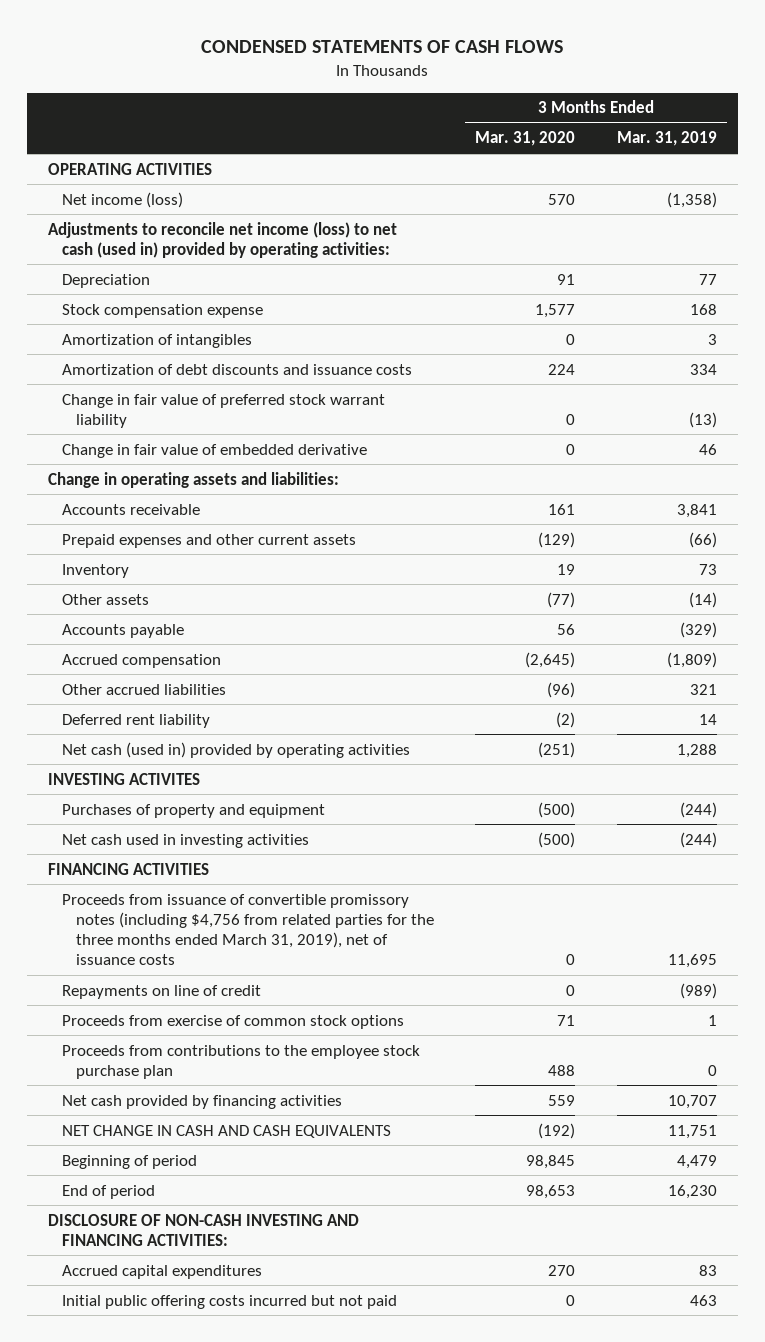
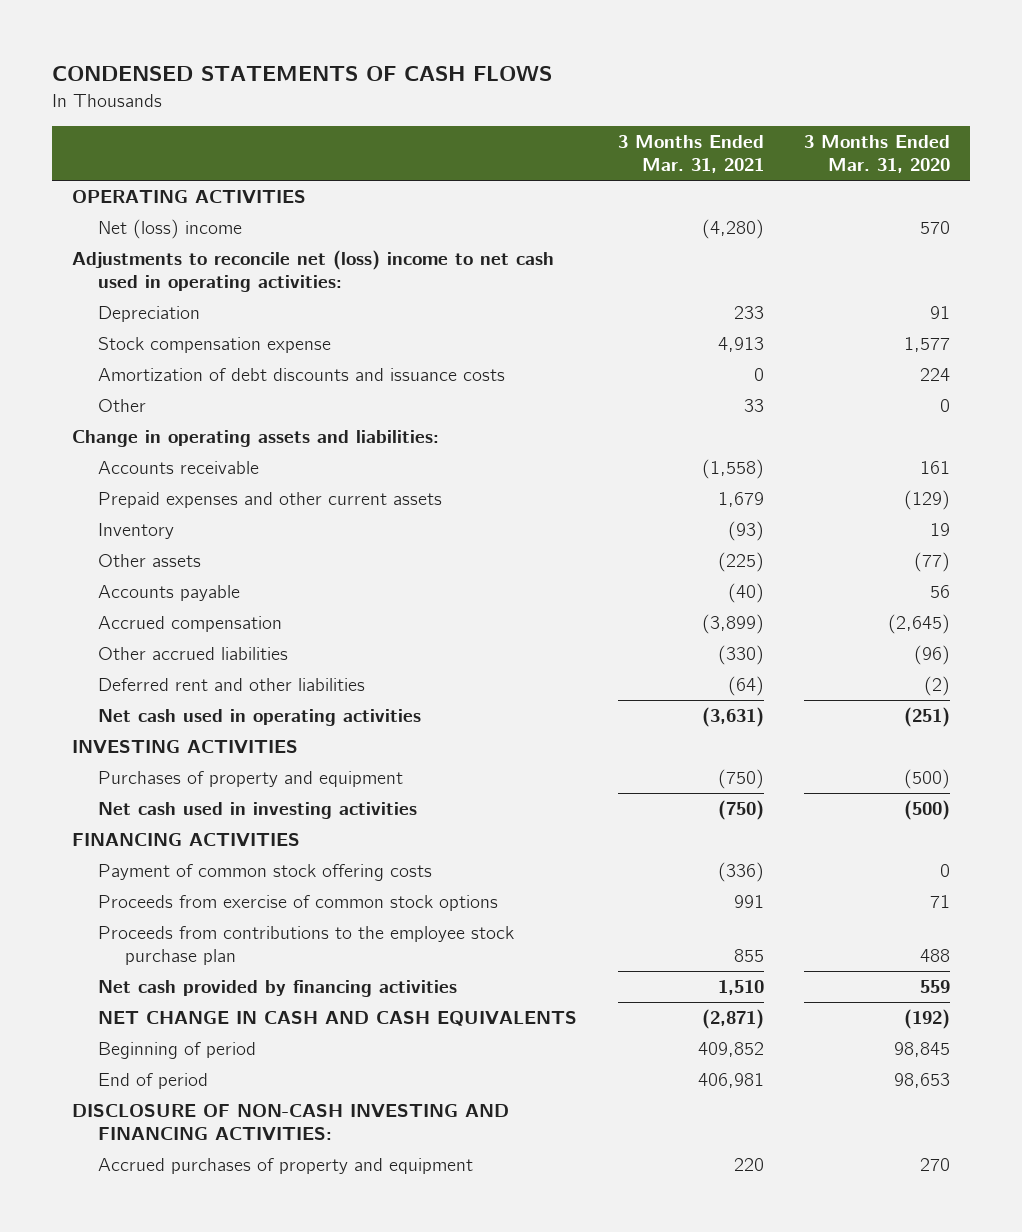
[616,131,717,147] Mar. 31, 2019 -> none
none -> [617,135,764,174] 3 Months Ended Mar. 31, 2021
[61,191,183,208] Net income (loss) -> [98,219,243,240] Net (loss) income
[47,221,397,258] Adjustments to reconcile net income (loss) to net cash (used in) provided by operating activities: -> [72,250,555,293] Adjustments to reconcile net (loss) income to net cash used in operating activities:
[61,333,252,348] Amortization of intangibles -> none
[61,393,385,428] Change in fair value of preferred stock warrant liability -> none
[61,443,367,458] Change in fair value of embedded derivative -> none
none -> [98,399,147,413] Other
[61,713,210,728] Deferred rent liability -> [98,678,366,692] Deferred rent and other liabilities
[61,741,410,758] Net cash (used in) provided by operating activities -> [98,709,422,727] Net cash used in operating activities
[47,772,200,785] INVESTING ACTIVITES -> [72,740,299,754] INVESTING ACTIVITIES
[61,893,435,966] Proceeds from issuance of convertible promissory notes (including $4,756 from related parties for the three months ended March 31, 2019), net of issuance costs -> none
[61,984,261,999] Repayments on line of credit -> none
none -> [98,864,433,882] Payment of common stock offering costs
[61,1294,397,1309] Initial public offering costs incurred but not paid -> none
[61,1264,262,1279] Accrued capital expenditures -> [98,1158,474,1175] Accrued purchases of property and equipment

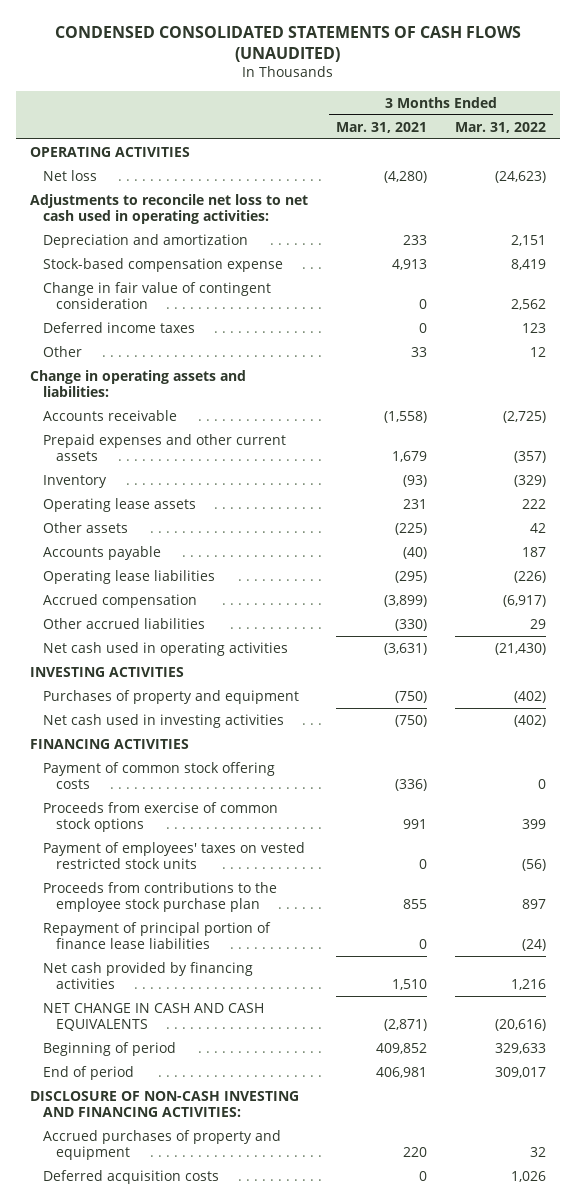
[51,66,552,82] CONDENSED STATEMENTS OF CASH FLOWS -> [55,25,522,62] CONDENSED CONSOLIDATED STATEMENTS OF CASH FLOWS (UNAUDITED)
[803,135,950,174] 3 Months Ended Mar. 31, 2020 -> none
none -> [454,121,546,133] Mar. 31, 2022
[98,368,506,382] Amortization of debt discounts and issuance costs -> none
[98,219,243,240] Net (loss) income -> [43,169,98,181] Net loss
[72,250,555,293] Adjustments to reconcile net (loss) income to net cash used in operating activities: -> [30,193,309,225] Adjustments to reconcile net loss to net cash used in operating activities:
[98,306,201,323] Depreciation -> [43,233,249,248] Depreciation and amortization
[98,337,332,354] Stock compensation expense -> [43,257,284,272] Stock-based compensation expense
none -> [43,281,272,310] Change in fair value of contingent consideration
none -> [43,321,196,333] Deferred income taxes
none -> [43,497,197,512] Operating lease assets
none -> [43,569,216,584] Operating lease liabilities
[98,678,366,692] Deferred rent and other liabilities -> none
none -> [43,841,306,870] Payment of employees' taxes on vested restricted stock units
none -> [43,921,272,950] Repayment of principal portion of finance lease liabilities
none -> [43,1169,220,1184] Deferred acquisition costs

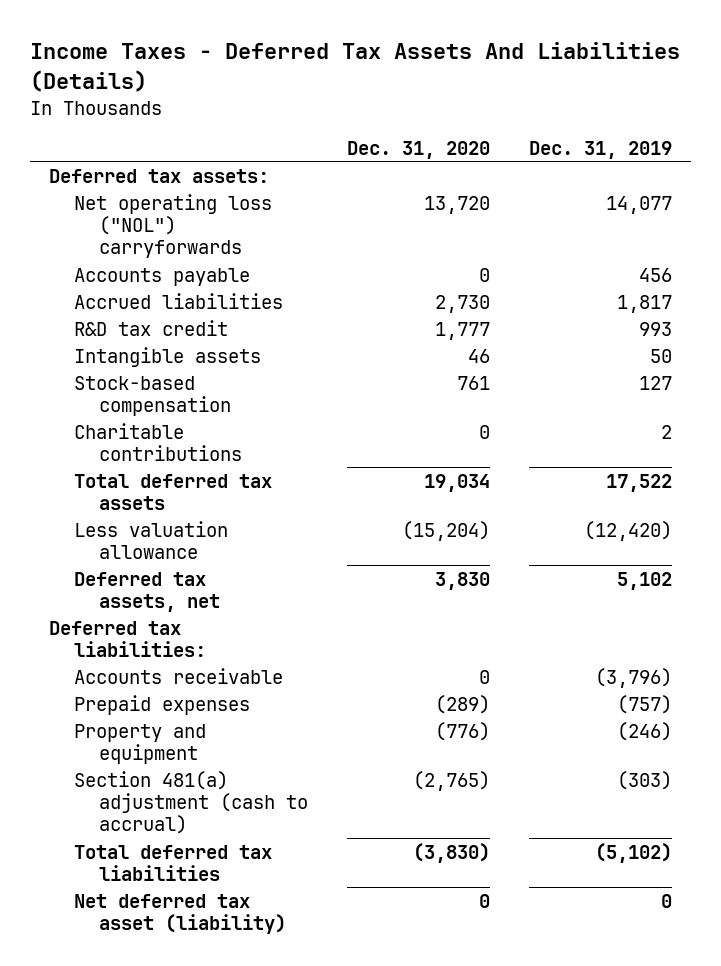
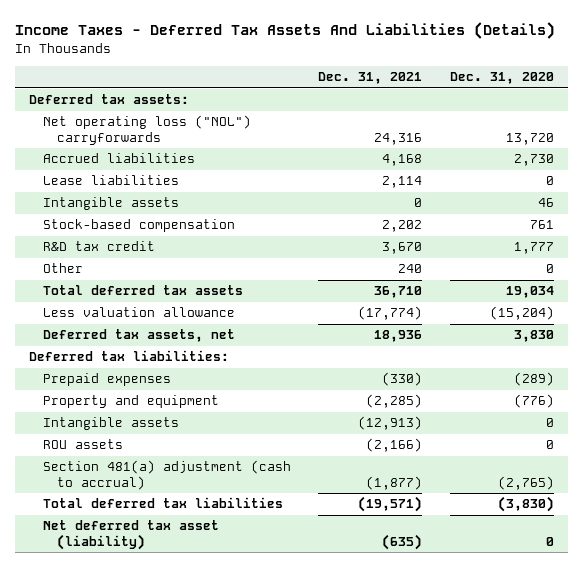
[528,140,672,159] Dec. 31, 2019 -> none
none -> [318,72,423,85] Dec. 31, 2021
[73,267,250,286] Accounts payable -> none
none -> [43,175,180,186] Lease liabilities
[73,422,243,461] Charitable contributions -> none
[73,319,228,336] R&D tax credit -> [43,241,156,252] R&D tax credit
none -> [43,263,84,274] Other
[73,667,283,684] Accounts receivable -> none
none -> [43,417,180,431] Intangible assets
none -> [43,439,124,450] ROU assets

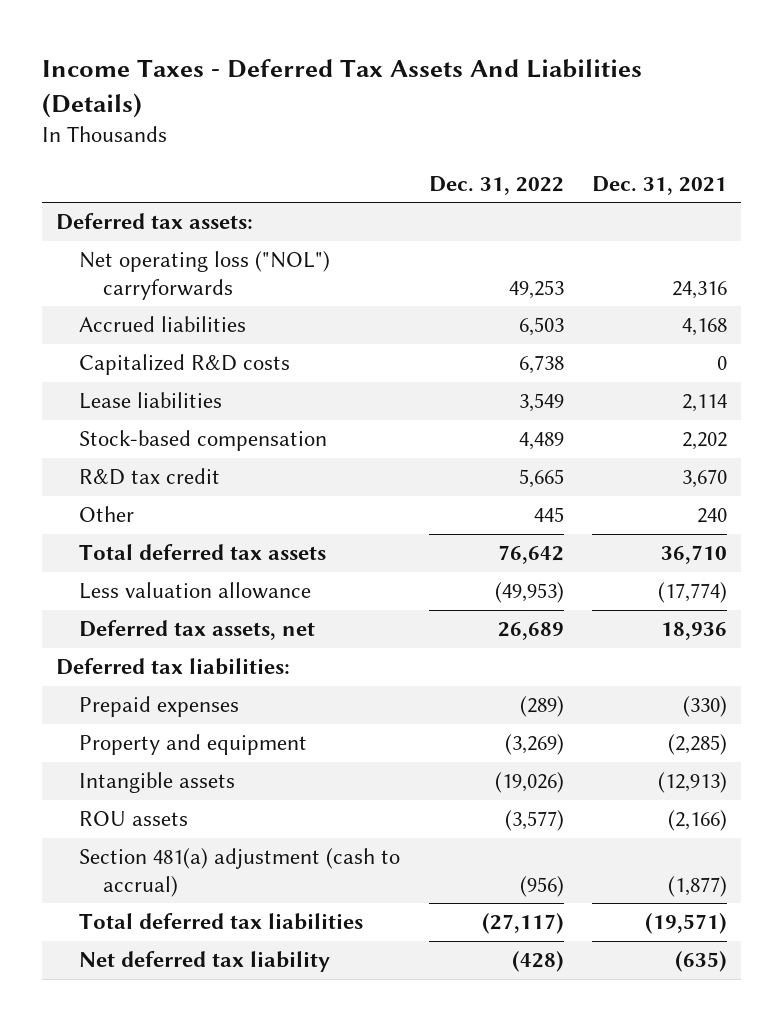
[449,72,554,85] Dec. 31, 2020 -> none
none -> [428,175,564,195] Dec. 31, 2022
none -> [79,354,291,376] Capitalized R&D costs
[43,197,180,211] Intangible assets -> none
[43,520,220,550] Net deferred tax asset (liability) -> [79,951,331,973] Net deferred tax liability

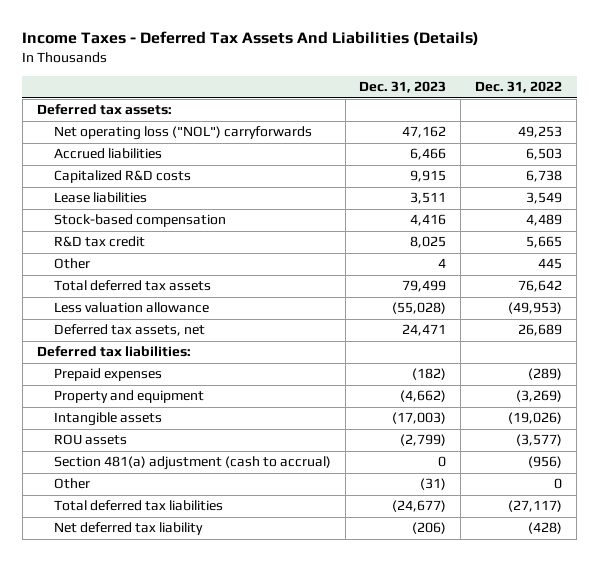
[591,175,727,195] Dec. 31, 2021 -> none
none -> [359,81,447,94] Dec. 31, 2023
none -> [53,478,90,490] Other

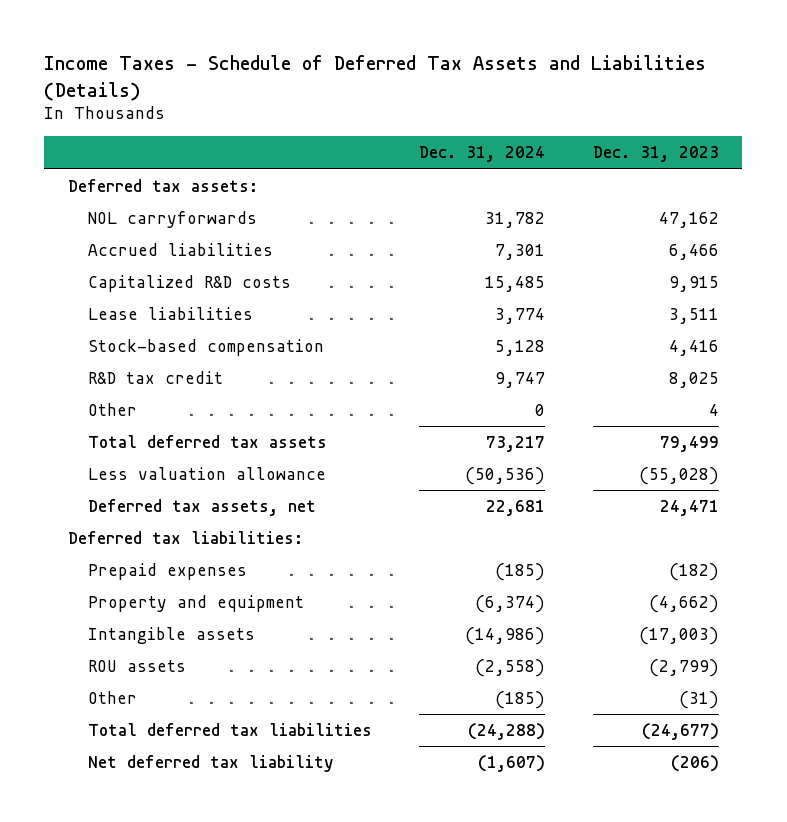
[22,31,480,47] Income Taxes - Deferred Tax Assets And Liabilities (Details) -> [44,55,707,101] Income Taxes - Schedule of Deferred Tax Assets and Liabilities (Details)
[475,81,563,94] Dec. 31, 2022 -> none
none -> [419,146,546,163] Dec. 31, 2024
[53,126,312,141] Net operating loss ("NOL") carryforwards -> [87,211,257,229] NOL carryforwards
[53,456,331,471] Section 481(a) adjustment (cash to accrual) -> none

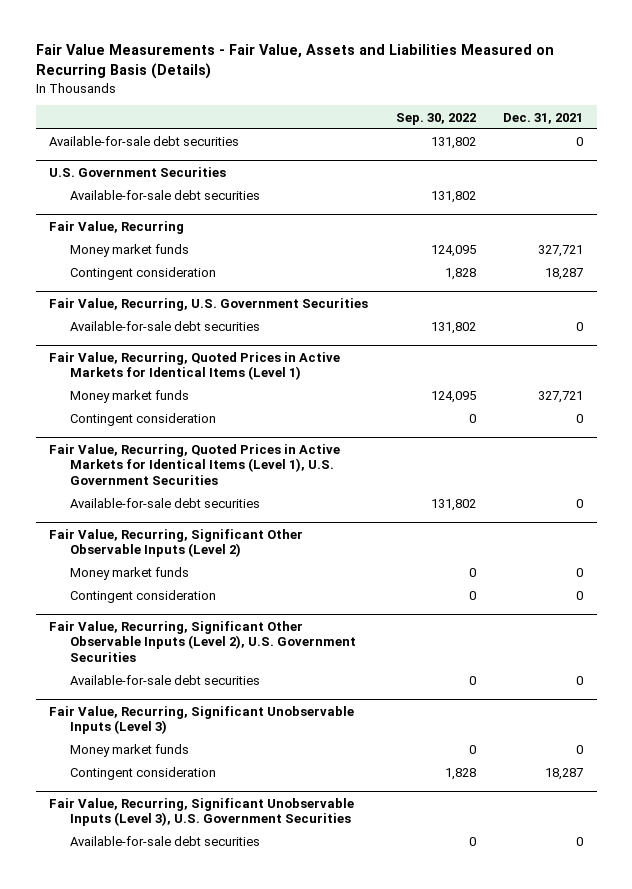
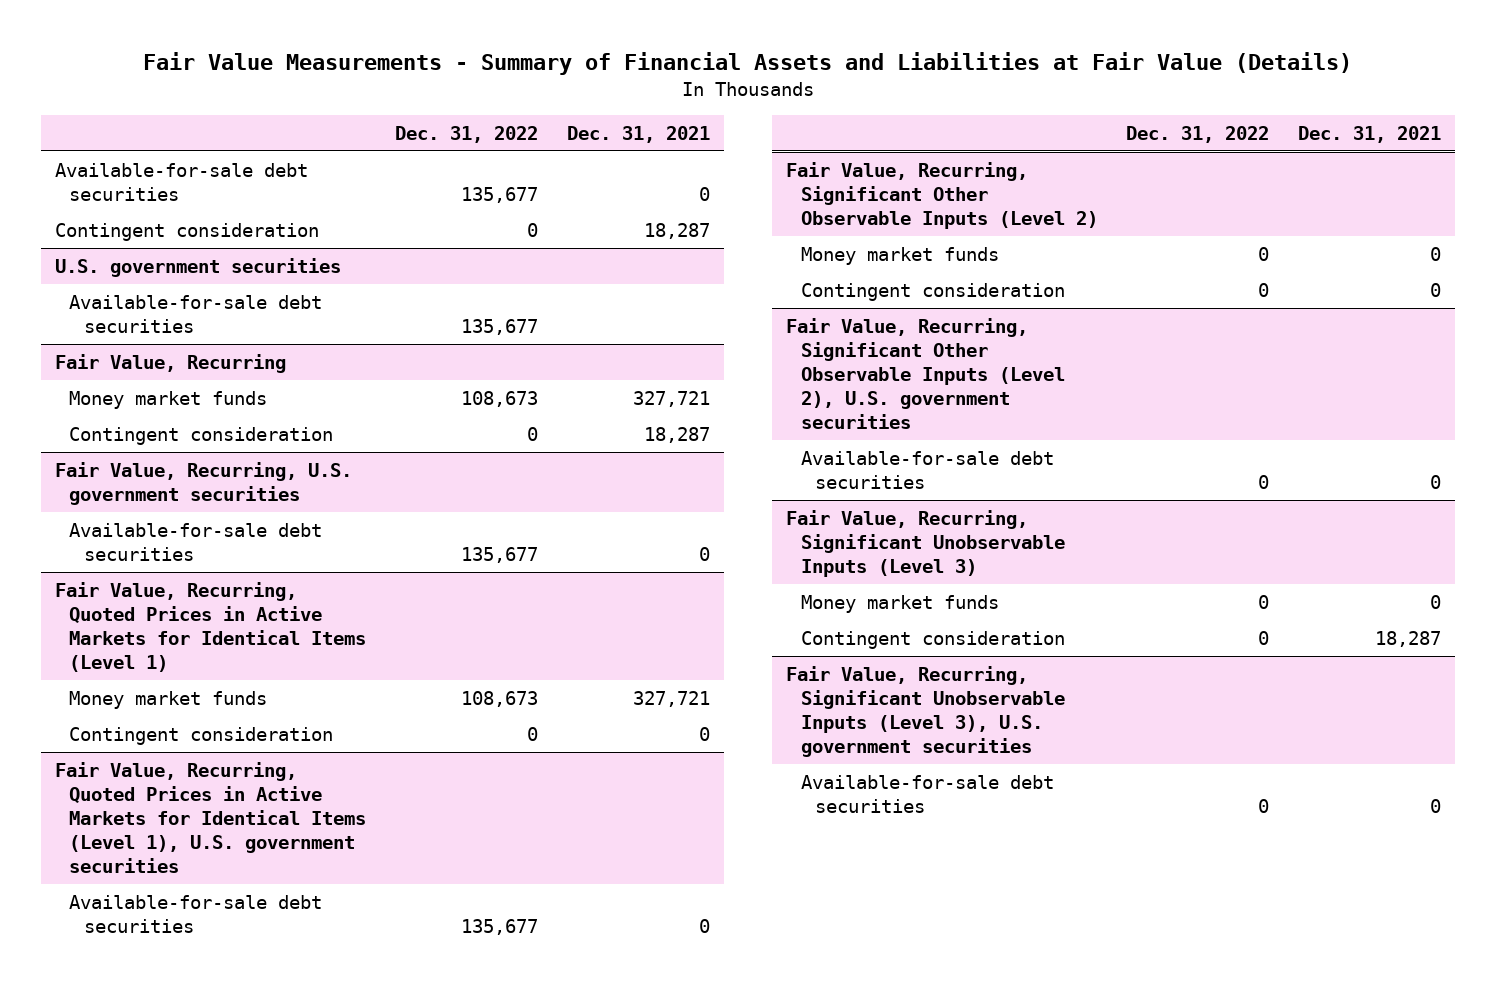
[35,44,554,80] Fair Value Measurements - Fair Value, Assets and Liabilities Measured on Recurring Basis (Details) -> [143,52,1353,76] Fair Value Measurements - Summary of Financial Assets and Liabilities at Fair Value (Details)
[395,112,476,125] Sep. 30, 2022 -> none
none -> [395,125,539,143] Dec. 31, 2022
none -> [54,222,319,241] Contingent consideration
[49,166,227,177] U.S. Government Securities -> [54,257,341,277] U.S. government securities
[49,297,369,311] Fair Value, Recurring, U.S. Government Securities -> [54,461,352,505] Fair Value, Recurring, U.S. government securities
[49,443,341,485] Fair Value, Recurring, Quoted Prices in Active Markets for Identical Items (Level 1), U.S. Government Securities -> [54,761,367,874] Fair Value, Recurring, Quoted Prices in Active Markets for Identical Items (Level 1), U.S. government securities
[49,620,356,662] Fair Value, Recurring, Significant Other Observable Inputs (Level 2), U.S. Government Securities -> [786,317,1065,430] Fair Value, Recurring, Significant Other Observable Inputs (Level 2), U.S. government securities
[49,797,355,827] Fair Value, Recurring, Significant Unobservable Inputs (Level 3), U.S. Government Securities -> [786,665,1065,757] Fair Value, Recurring, Significant Unobservable Inputs (Level 3), U.S. government securities

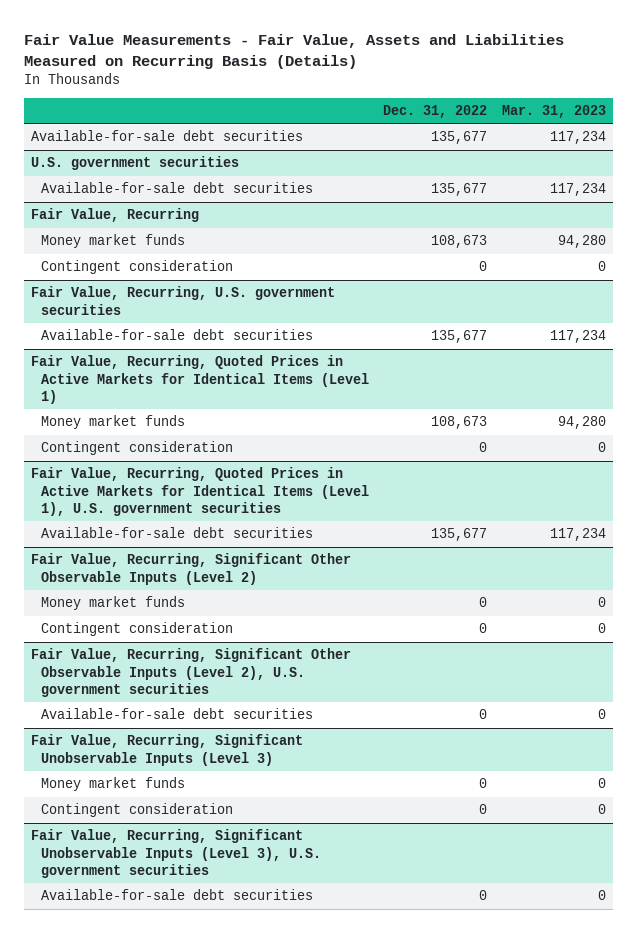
[143,52,1353,76] Fair Value Measurements - Summary of Financial Assets and Liabilities at Fair Value (Details) -> [23,33,564,69] Fair Value Measurements - Fair Value, Assets and Liabilities Measured on Recurring Basis (Details)
[566,125,710,143] Dec. 31, 2021 -> none
none -> [501,105,606,119] Mar. 31, 2023
[54,222,319,241] Contingent consideration -> none

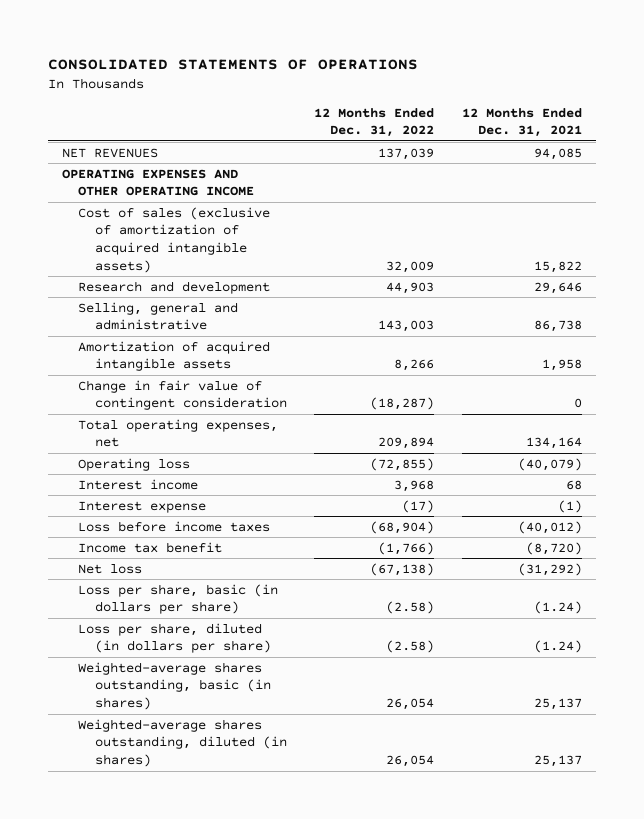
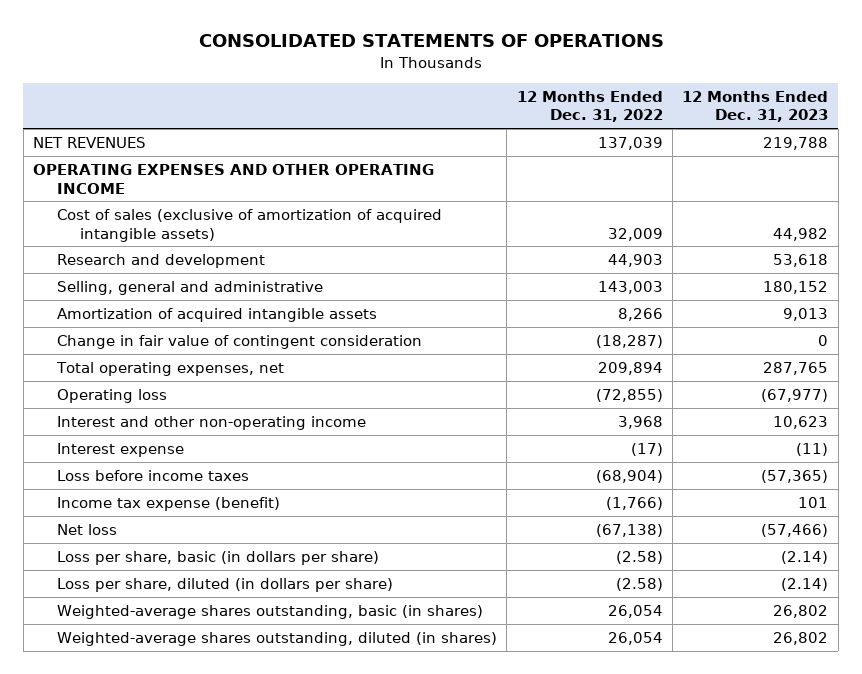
[462,107,583,138] 12 Months Ended Dec. 31, 2021 -> none
none -> [682,90,829,123] 12 Months Ended Dec. 31, 2023
[78,478,199,490] Interest income -> [56,415,366,430] Interest and other non-operating income
[78,541,223,553] Income tax benefit -> [56,496,280,511] Income tax expense (benefit)

